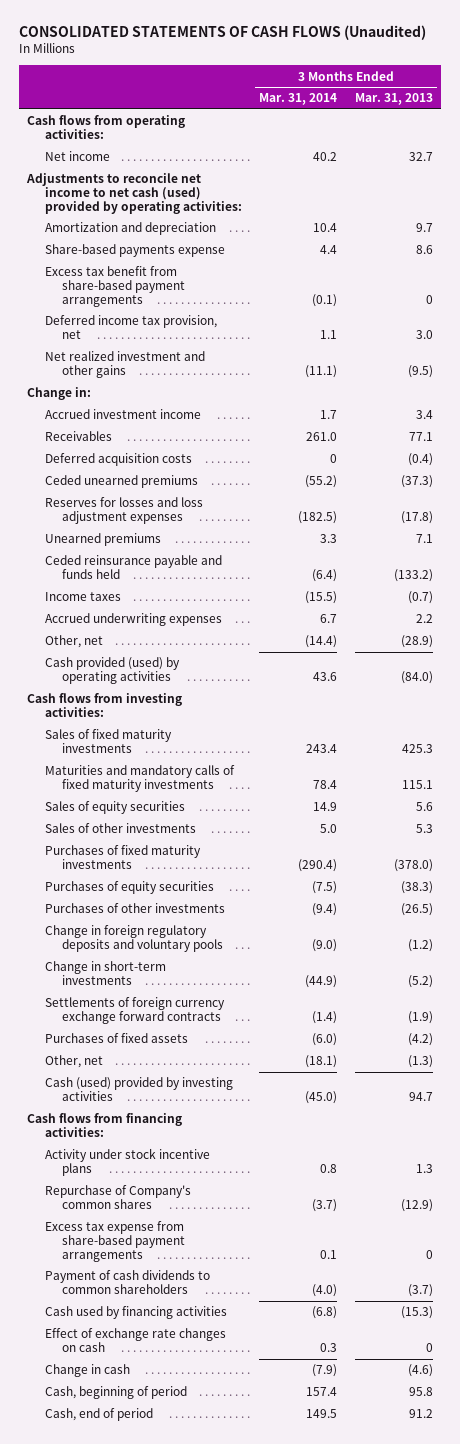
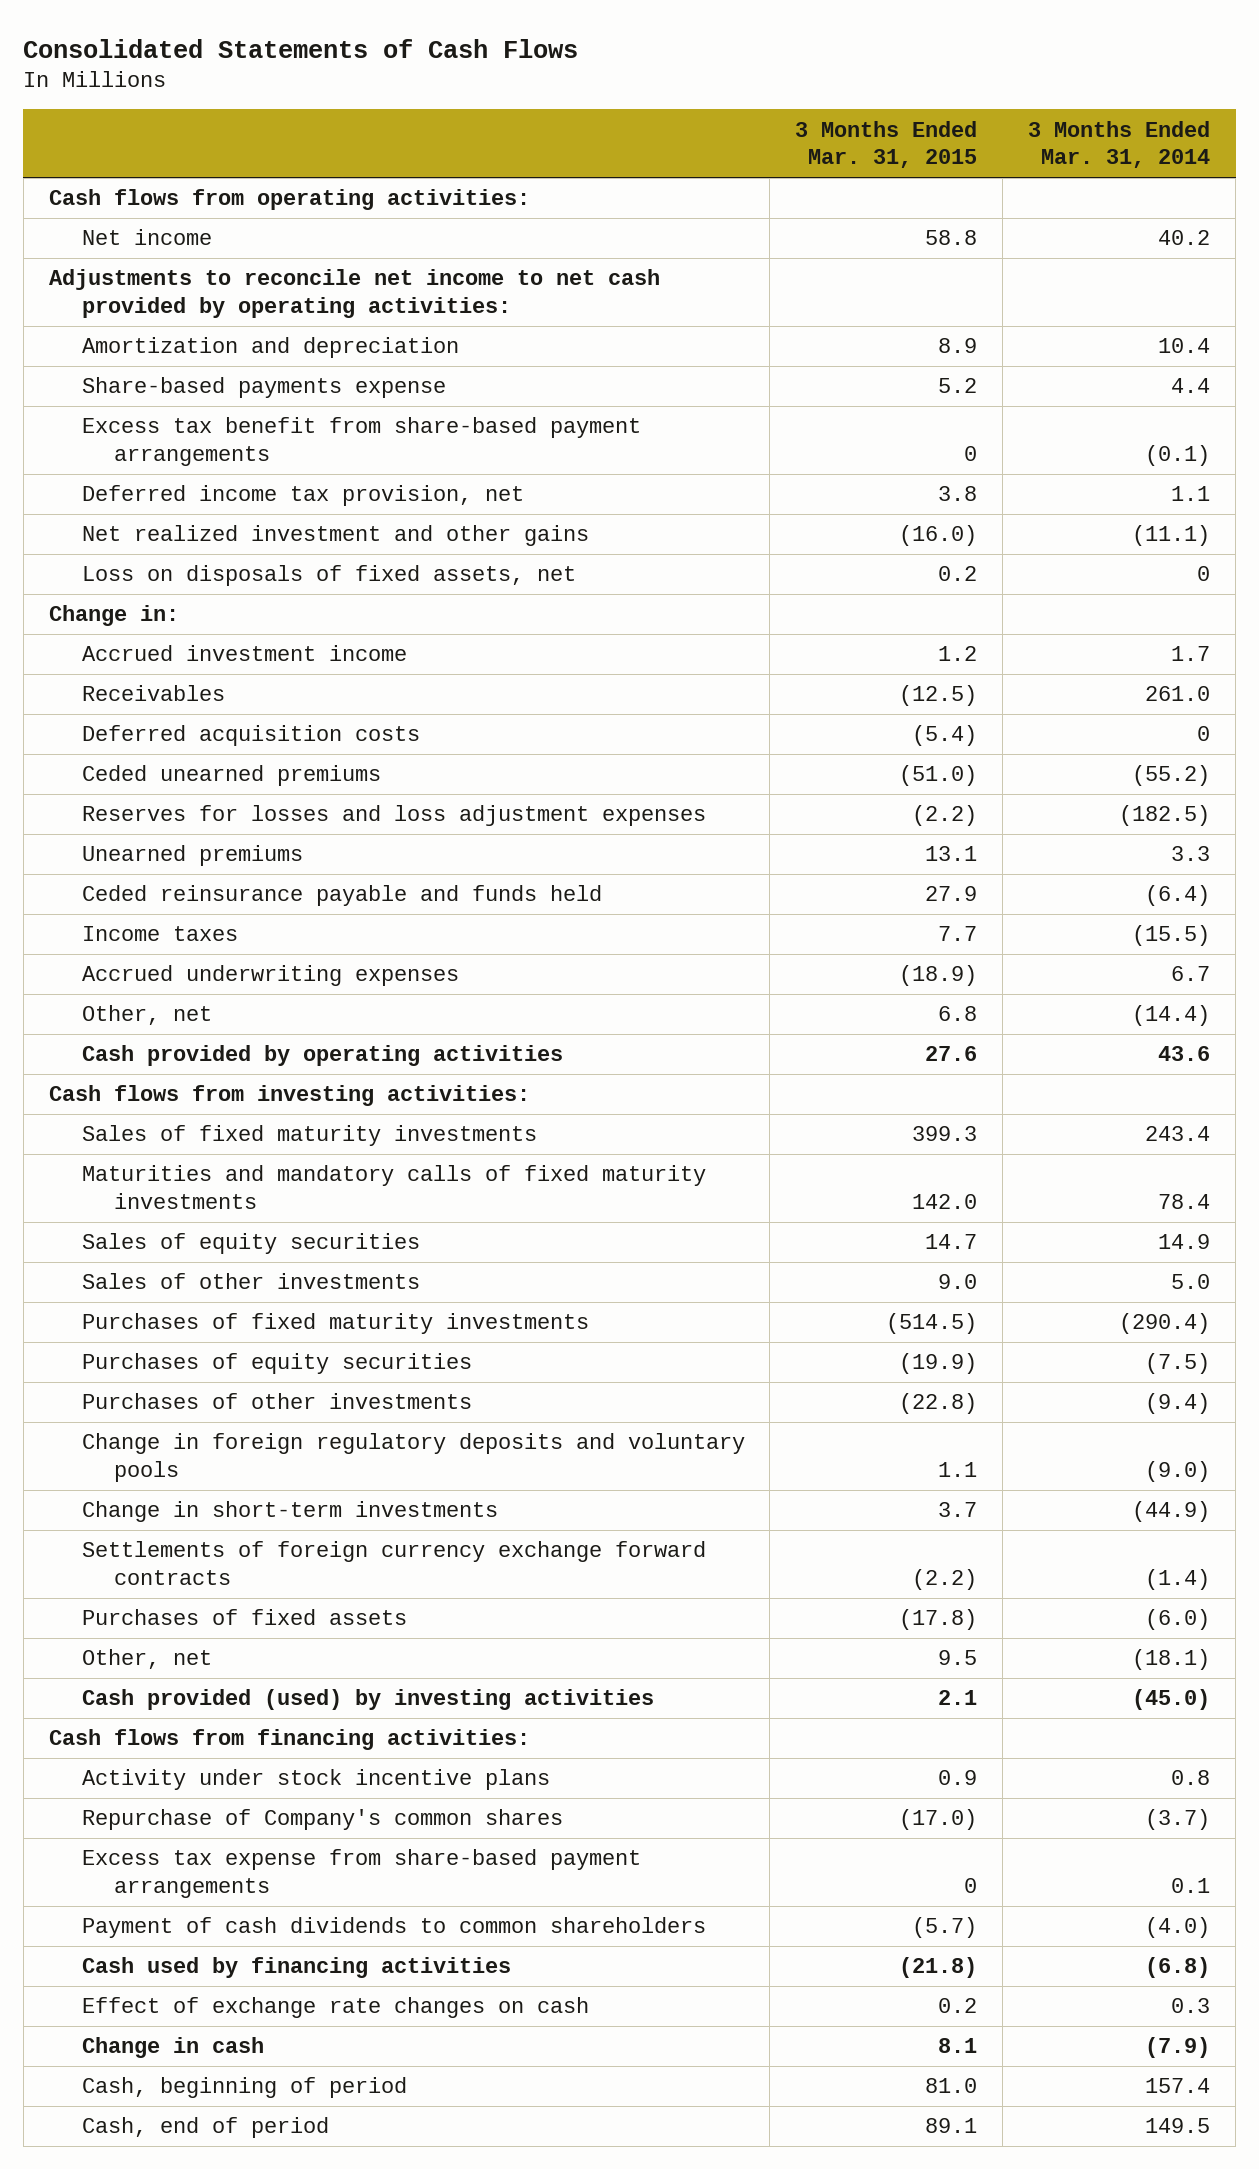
[18,25,426,41] CONSOLIDATED STATEMENTS OF CASH FLOWS (Unaudited) -> [23,38,579,58] Consolidated Statements of Cash Flows
[354,93,433,106] Mar. 31, 2013 -> none
none -> [795,120,978,169] 3 Months Ended Mar. 31, 2015
[26,173,242,214] Adjustments to reconcile net income to net cash (used) provided by operating activities: -> [48,269,660,319] Adjustments to reconcile net income to net cash provided by operating activities:
none -> [81,565,576,587] Loss on disposals of fixed assets, net
[44,657,180,685] Cash provided (used) by operating activities -> [81,1045,563,1067] Cash provided by operating activities
[44,1077,233,1102] Cash (used) provided by investing activities -> [81,1689,654,1711] Cash provided (used) by investing activities

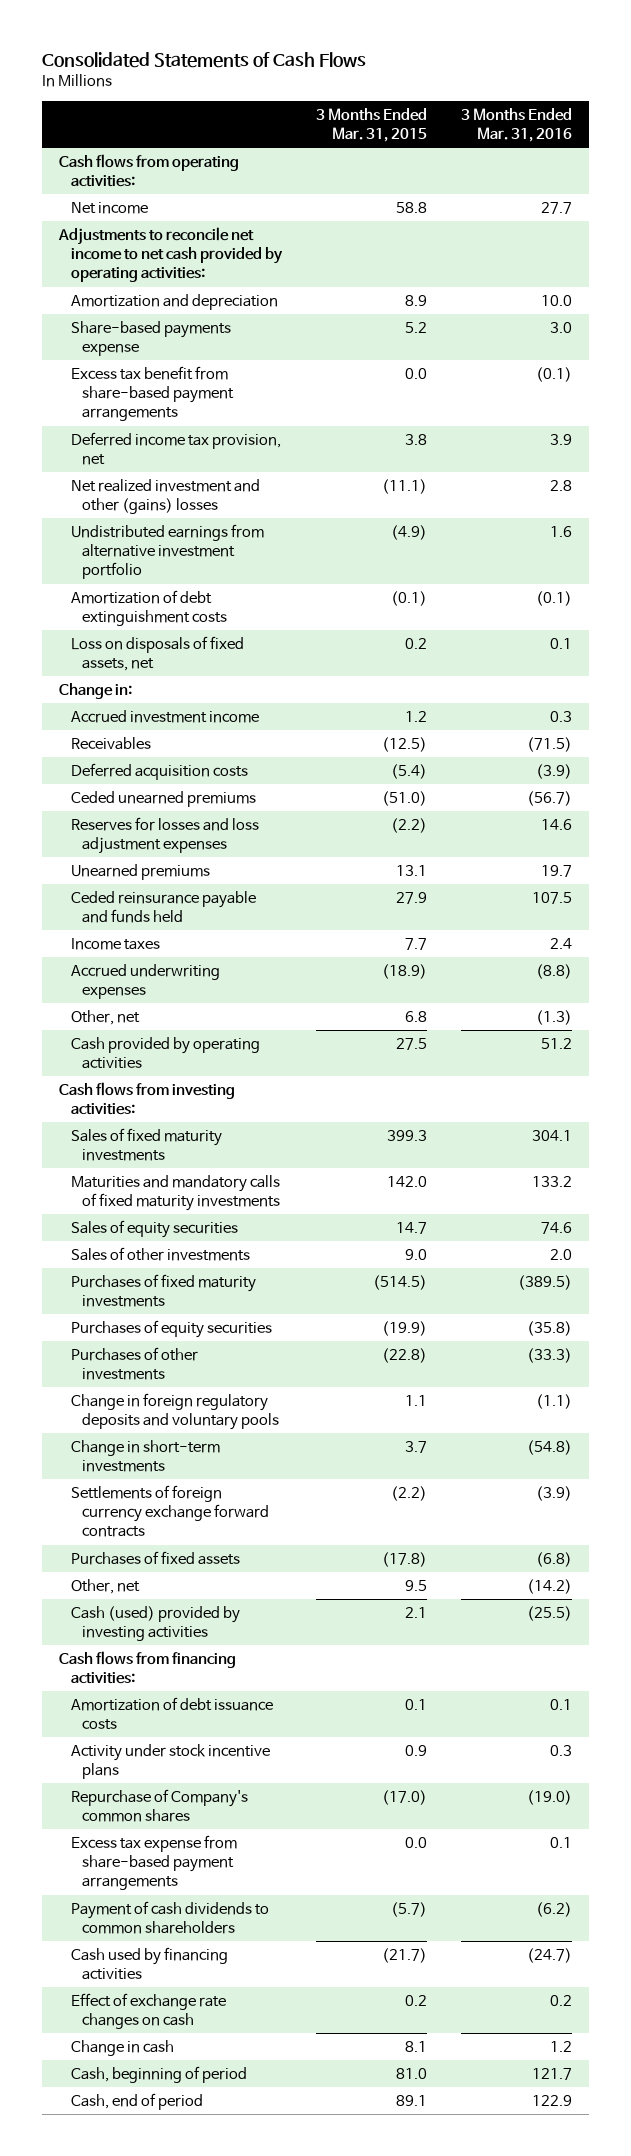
[1028,120,1211,169] 3 Months Ended Mar. 31, 2014 -> none
none -> [460,108,572,143] 3 Months Ended Mar. 31, 2016
[964,446,978,462] 0 -> [404,368,427,380] 0.0
[81,525,589,547] Net realized investment and other gains -> [70,479,260,515] Net realized investment and other (gains) losses
[899,525,978,547] (16.0) -> [381,479,427,495] (11.1)
none -> [70,524,264,580] Undistributed earnings from alternative investment portfolio
none -> [70,590,227,627] Amortization of debt extinguishment costs
[925,1046,978,1062] 27.6 -> [395,1038,427,1051] 27.5
[81,1689,654,1711] Cash provided (used) by investing activities -> [70,1606,240,1642] Cash (used) provided by investing activities
none -> [70,1697,273,1731] Amortization of debt issuance costs
[964,1878,978,1894] 0 -> [404,1837,427,1849] 0.0
[899,1957,978,1979] (21.8) -> [381,1948,427,1964] (21.7)

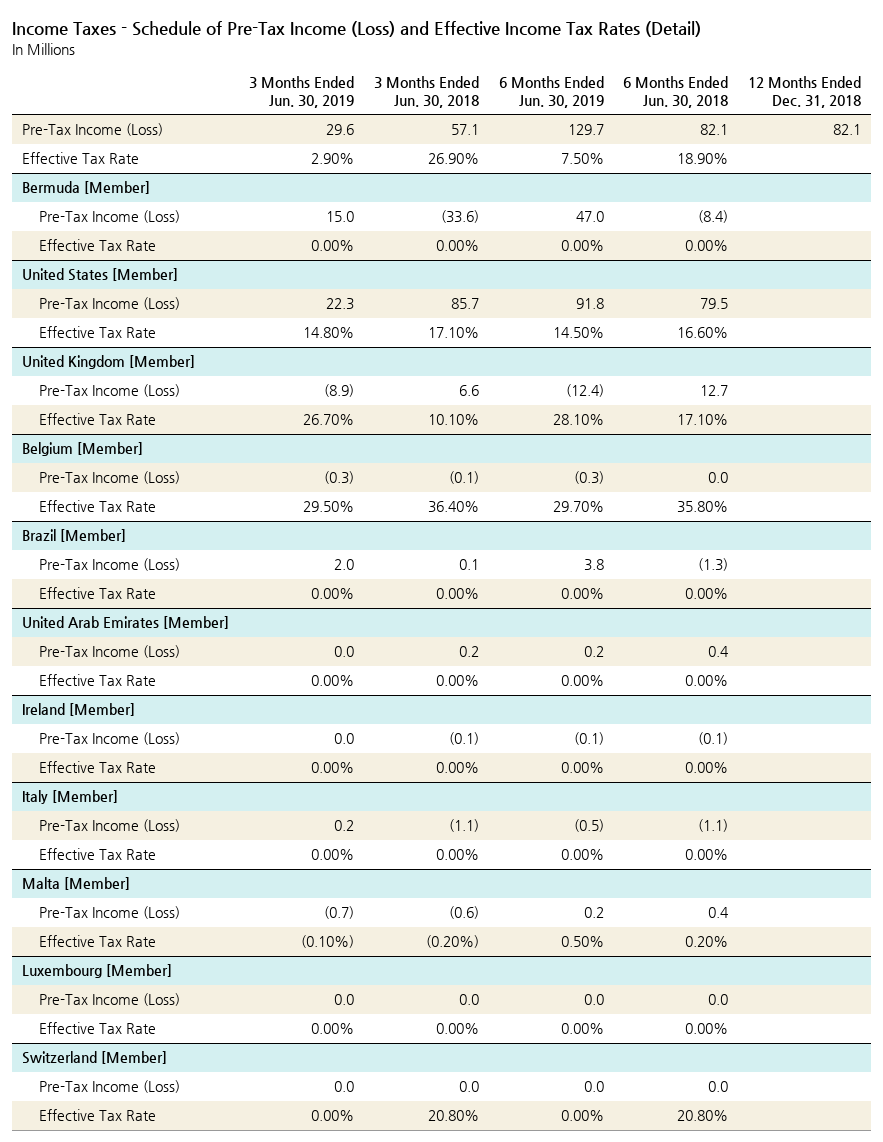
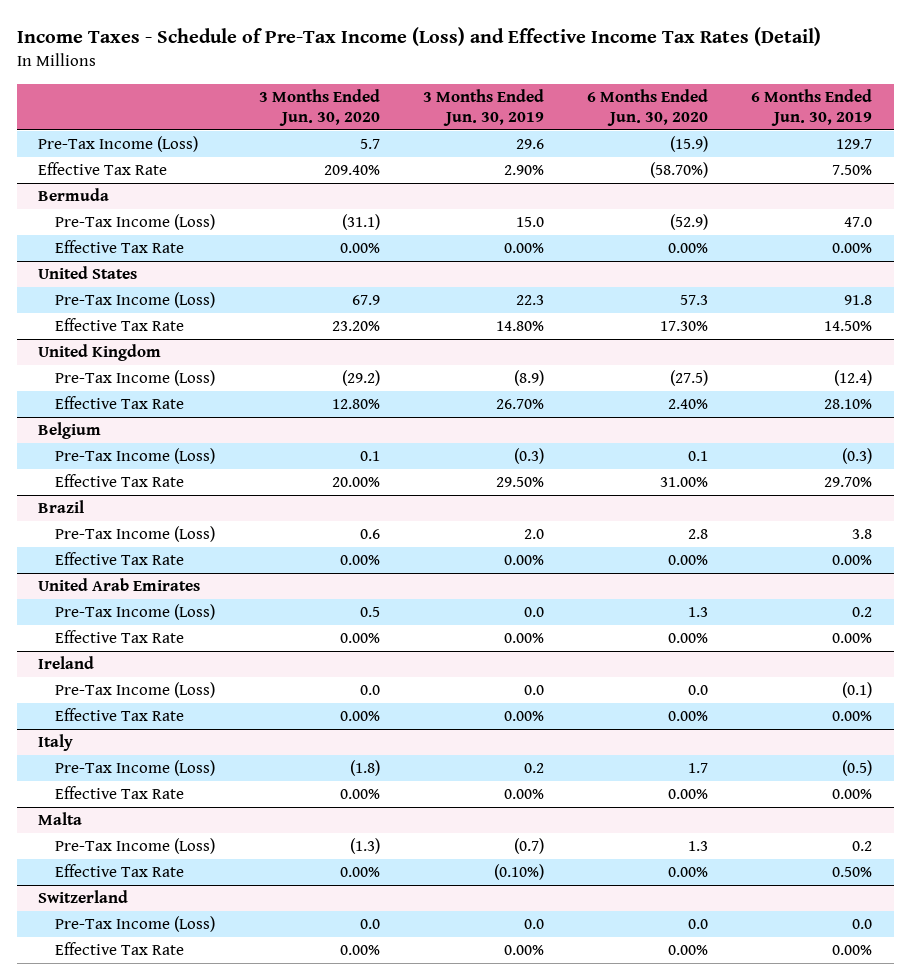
[373,76,479,109] 3 Months Ended Jun. 30, 2018 -> none
[623,76,729,109] 6 Months Ended Jun. 30, 2018 -> none
[748,76,862,109] 12 Months Ended Dec. 31, 2018 -> none
none -> [258,88,380,127] 3 Months Ended Jun. 30, 2020
none -> [586,88,708,127] 6 Months Ended Jun. 30, 2020
[22,181,151,195] Bermuda [Member] -> [38,188,110,202] Bermuda
[22,268,179,282] United States [Member] -> [38,266,138,280] United States
[22,355,196,370] United Kingdom [Member] -> [38,344,162,362] United Kingdom
[22,442,144,457] Belgium [Member] -> [38,422,102,440] Belgium
[22,529,127,543] Brazil [Member] -> [38,500,85,514] Brazil
[22,616,230,630] United Arab Emirates [Member] -> [38,578,201,592] United Arab Emirates
[22,703,136,717] Ireland [Member] -> [38,656,95,670] Ireland
[22,790,119,805] Italy [Member] -> [38,734,74,752] Italy
[22,877,131,891] Malta [Member] -> [38,812,83,826] Malta
[22,964,173,979] Luxembourg [Member] -> none
[38,993,180,1007] Pre-Tax Income (Loss) -> none
[38,1022,156,1035] Effective Tax Rate -> none
[22,1051,168,1065] Switzerland [Member] -> [38,890,129,904] Switzerland

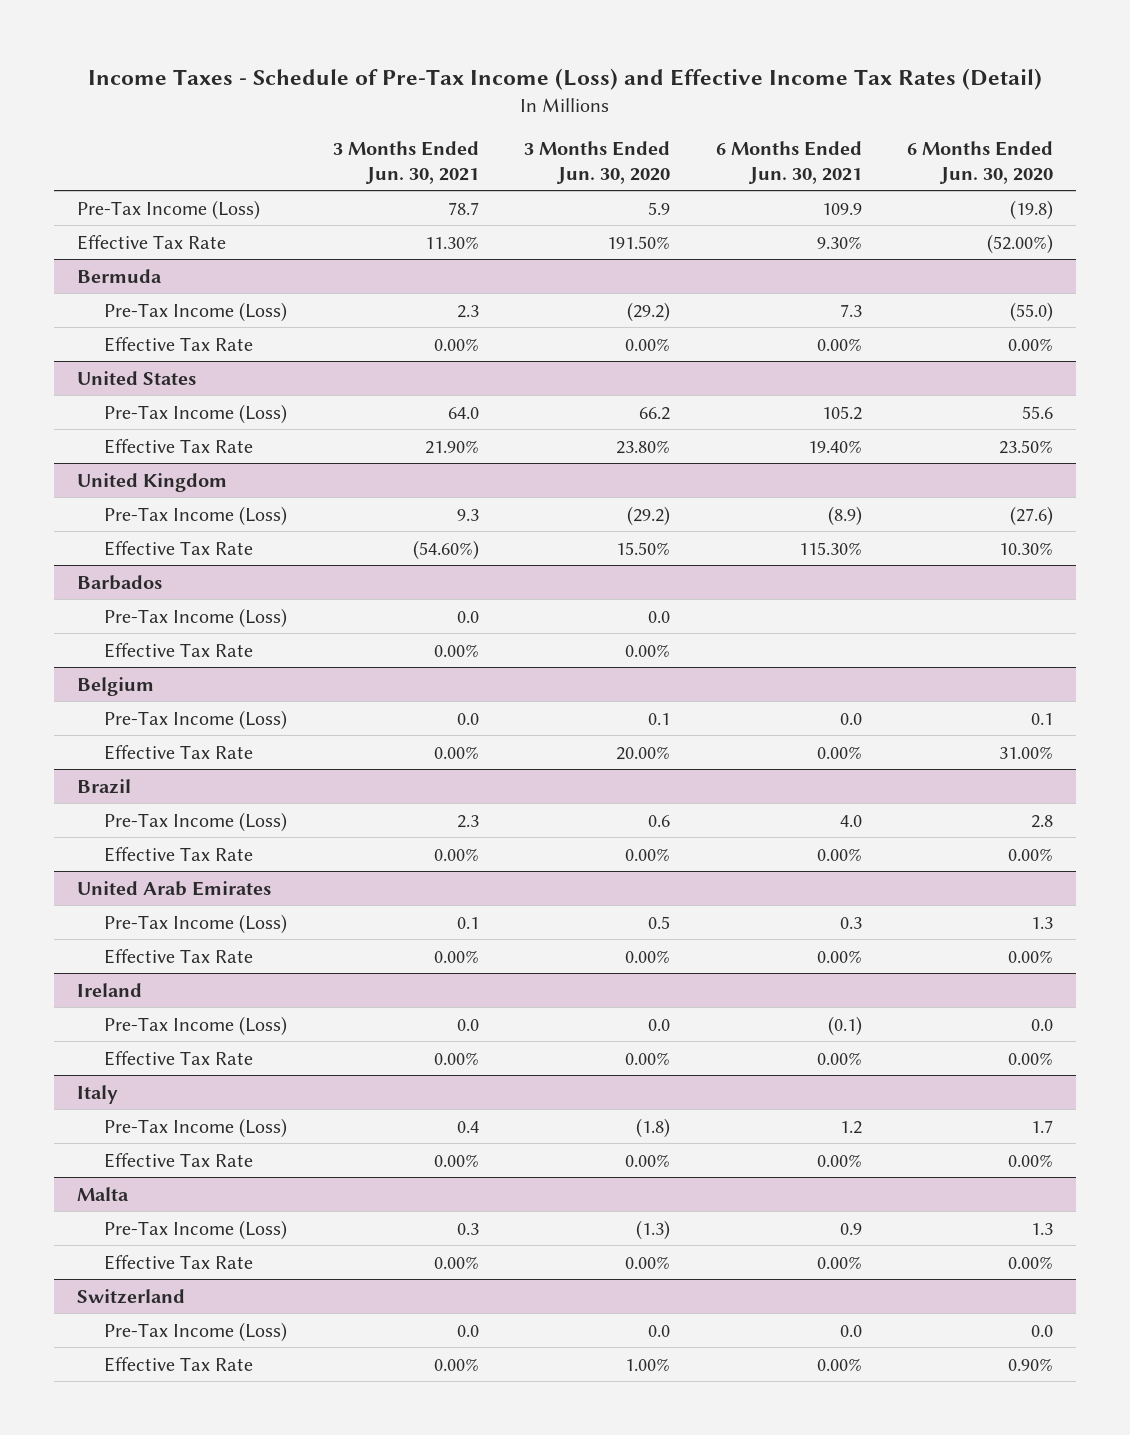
[422,88,544,127] 3 Months Ended Jun. 30, 2019 -> none
[751,88,873,127] 6 Months Ended Jun. 30, 2019 -> none
none -> [332,140,479,184] 3 Months Ended Jun. 30, 2021
none -> [715,140,862,184] 6 Months Ended Jun. 30, 2021
[359,139,380,150] 5.7 -> [648,201,671,215] 5.9
[669,136,708,153] (15.9) -> [1010,199,1054,220] (19.8)
[323,165,380,176] 209.40% -> [607,235,671,249] 191.50%
[649,162,708,179] (58.70%) -> [987,233,1054,254] (52.00%)
[341,214,380,231] (31.1) -> [627,301,671,322] (29.2)
[669,214,708,231] (52.9) -> [1010,301,1054,322] (55.0)
[351,295,380,306] 67.9 -> [639,406,671,420] 66.2
[679,295,708,306] 57.3 -> [1022,405,1054,419] 55.6
[331,321,380,332] 23.20% -> [616,439,671,454] 23.80%
[659,321,708,332] 17.30% -> [999,439,1054,454] 23.50%
[669,370,708,387] (27.5) -> [1010,505,1054,526] (27.6)
[331,399,380,410] 12.80% -> [616,541,671,555] 15.50%
[667,399,708,410] 2.40% -> [999,541,1054,555] 10.30%
none -> [76,574,162,590] Barbados
none -> [104,607,288,628] Pre-Tax Income (Loss)
none -> [104,642,254,658] Effective Tax Rate
[339,945,380,956] 0.00% -> [625,1357,671,1371] 1.00%
[667,945,708,956] 0.00% -> [1008,1357,1054,1371] 0.90%

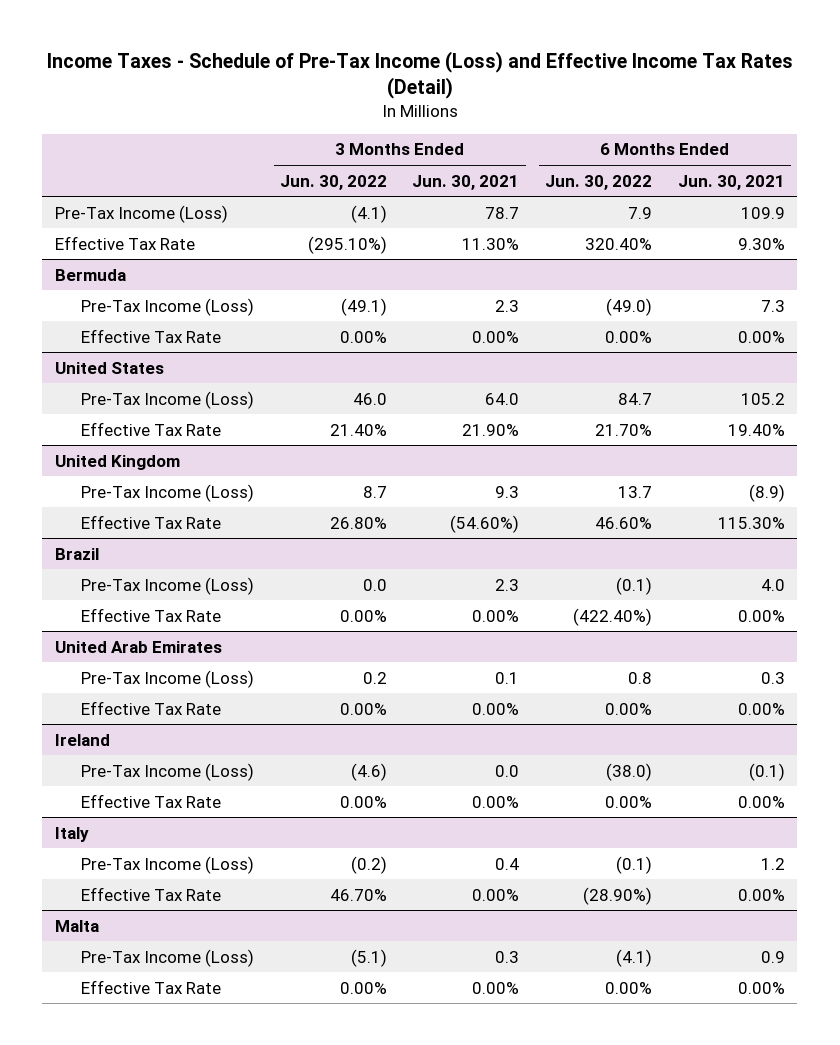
[524,140,671,184] 3 Months Ended Jun. 30, 2020 -> none
[907,140,1054,184] 6 Months Ended Jun. 30, 2020 -> none
none -> [279,174,387,190] Jun. 30, 2022
none -> [544,174,652,190] Jun. 30, 2022
[76,574,162,590] Barbados -> none
[104,607,288,628] Pre-Tax Income (Loss) -> none
[104,642,254,658] Effective Tax Rate -> none
[76,676,154,696] Belgium -> none
[104,709,288,730] Pre-Tax Income (Loss) -> none
[104,744,254,760] Effective Tax Rate -> none
[76,1288,185,1304] Switzerland -> none
[104,1321,288,1342] Pre-Tax Income (Loss) -> none
[104,1356,254,1372] Effective Tax Rate -> none

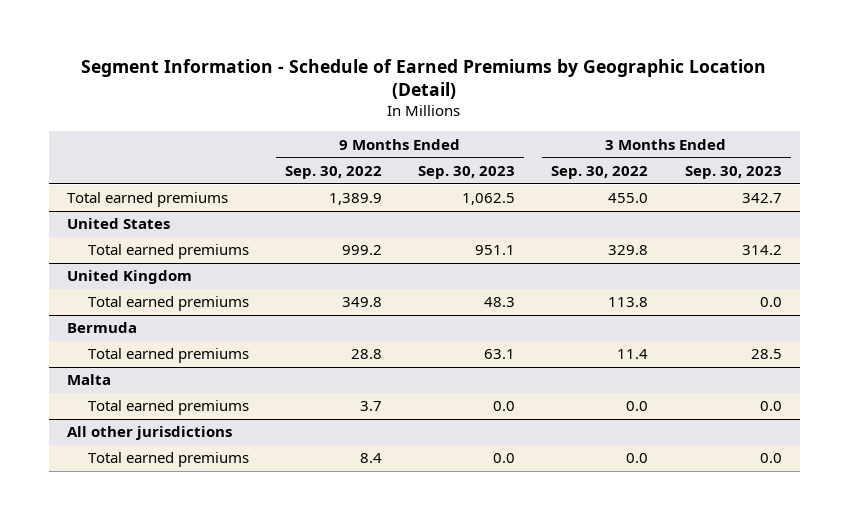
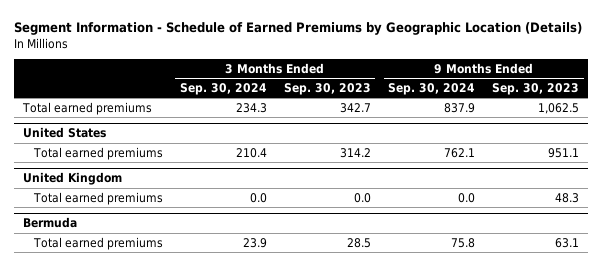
[81,58,767,99] Segment Information - Schedule of Earned Premiums by Geographic Location (Detail) -> [14,22,583,36] Segment Information - Schedule of Earned Premiums by Geographic Location (Details)
[284,165,382,179] Sep. 30, 2022 -> none
[551,165,649,179] Sep. 30, 2022 -> none
none -> [179,83,267,96] Sep. 30, 2024
none -> [388,83,476,96] Sep. 30, 2024
[67,374,112,386] Malta -> none
[87,400,249,416] Total earned premiums -> none
[67,426,233,441] All other jurisdictions -> none
[87,452,249,468] Total earned premiums -> none

